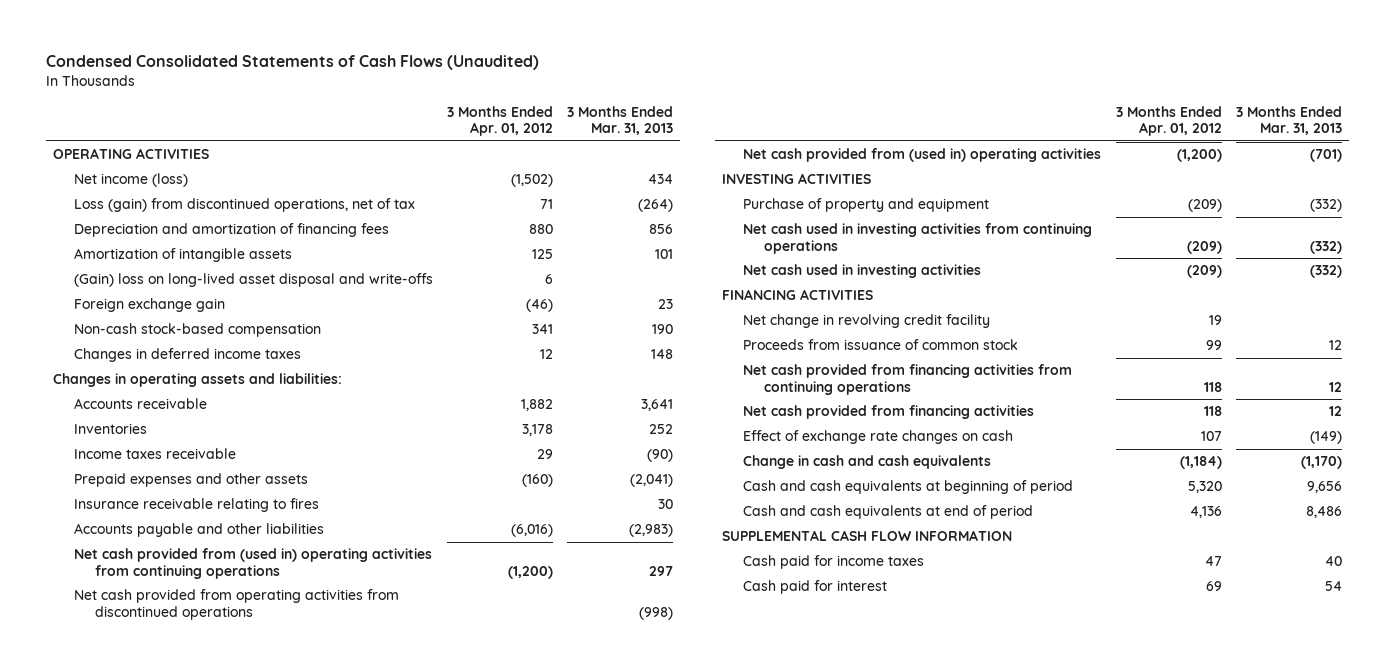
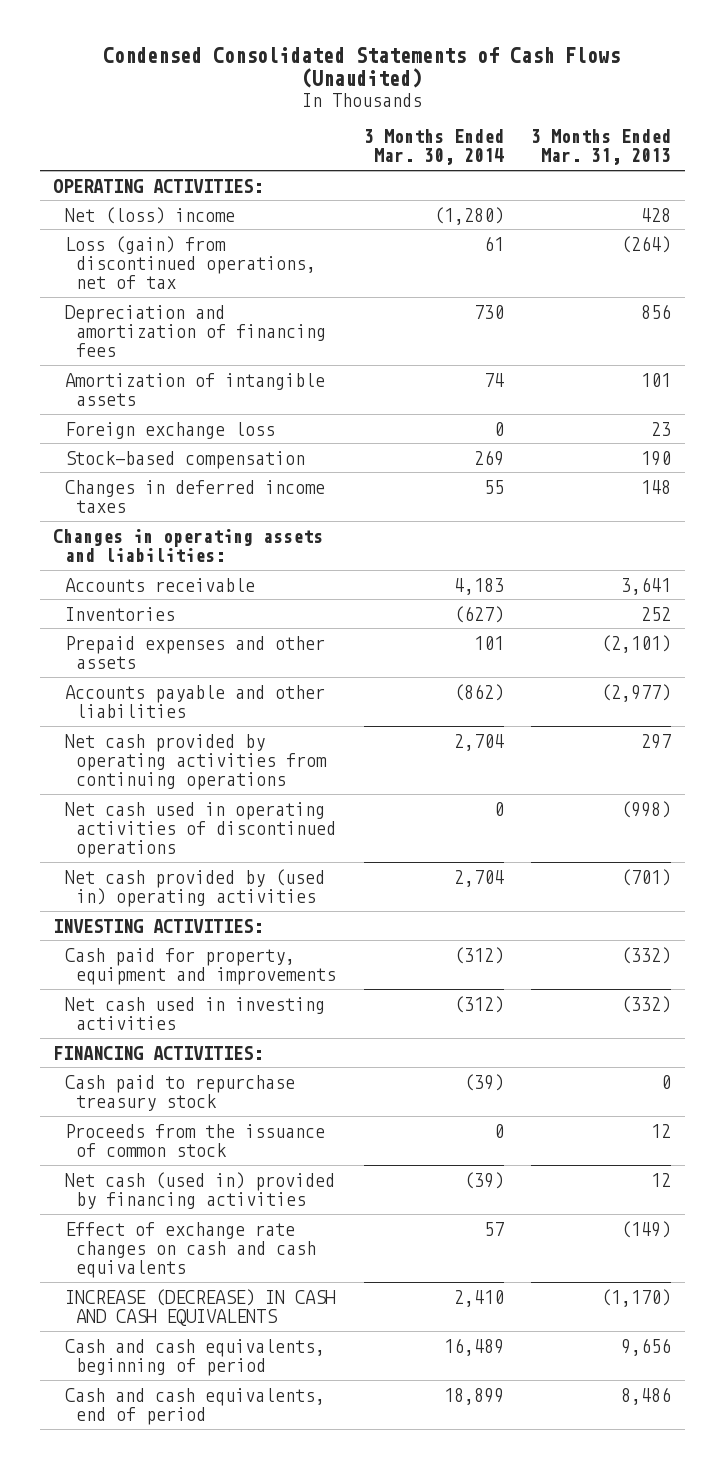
[447,105,554,137] 3 Months Ended Apr. 01, 2012 -> none
none -> [363,129,504,166] 3 Months Ended Mar. 30, 2014
[53,148,210,160] OPERATING ACTIVITIES -> [53,178,264,193] OPERATING ACTIVITIES:
[74,173,189,188] Net income (loss) -> [64,206,235,224] Net (loss) income
[648,174,674,185] 434 -> [641,207,672,222] 428
[74,273,434,288] (Gain) loss on long-lived asset disposal and write-offs -> none
[74,298,226,313] Foreign exchange gain -> [64,421,275,439] Foreign exchange loss
[74,323,322,338] Non-cash stock-based compensation -> [64,450,305,469] Stock-based compensation
[74,448,237,460] Income taxes receivable -> none
[74,498,320,513] Insurance receivable relating to fires -> none
[742,223,1092,254] Net cash used in investing activities from continuing operations -> none
[630,474,674,488] (2,041) -> [601,634,672,653] (2,101)
[629,524,674,538] (2,983) -> [601,683,672,702] (2,977)
[74,548,433,579] Net cash provided from (used in) operating activities from continuing operations -> [64,733,328,790] Net cash provided by operating activities from continuing operations
[74,589,400,620] Net cash provided from operating activities from discontinued operations -> [64,801,337,858] Net cash used in operating activities of discontinued operations
[742,148,1101,163] Net cash provided from (used in) operating activities -> [64,868,325,907] Net cash provided by (used in) operating activities
[721,173,871,185] INVESTING ACTIVITIES -> [53,918,264,933] INVESTING ACTIVITIES:
[742,198,989,213] Purchase of property and equipment -> [64,947,337,985] Cash paid for property, equipment and improvements
[742,314,990,329] Net change in revolving credit facility -> none
[742,364,1072,395] Net cash provided from financing activities from continuing operations -> none
[721,530,1012,542] SUPPLEMENTAL CASH FLOW INFORMATION -> none
[742,555,924,570] Cash paid for income taxes -> none
[742,580,887,595] Cash paid for interest -> none
[721,289,873,301] FINANCING ACTIVITIES -> [53,1045,264,1060] FINANCING ACTIVITIES:
none -> [64,1074,295,1111] Cash paid to repurchase treasury stock
[742,339,1018,351] Proceeds from issuance of common stock -> [64,1123,325,1157] Proceeds from the issuance of common stock
[742,405,1034,420] Net cash provided from financing activities -> [64,1171,335,1209] Net cash (used in) provided by financing activities
[742,430,1013,445] Effect of exchange rate changes on cash -> [64,1221,317,1278] Effect of exchange rate changes on cash and cash equivalents
[742,455,991,470] Change in cash and cash equivalents -> [64,1288,336,1326] INCREASE (DECREASE) IN CASH AND CASH EQUIVALENTS
[742,480,1073,495] Cash and cash equivalents at beginning of period -> [64,1338,325,1376] Cash and cash equivalents, beginning of period
[742,505,1033,520] Cash and cash equivalents at end of period -> [64,1387,325,1425] Cash and cash equivalents, end of period

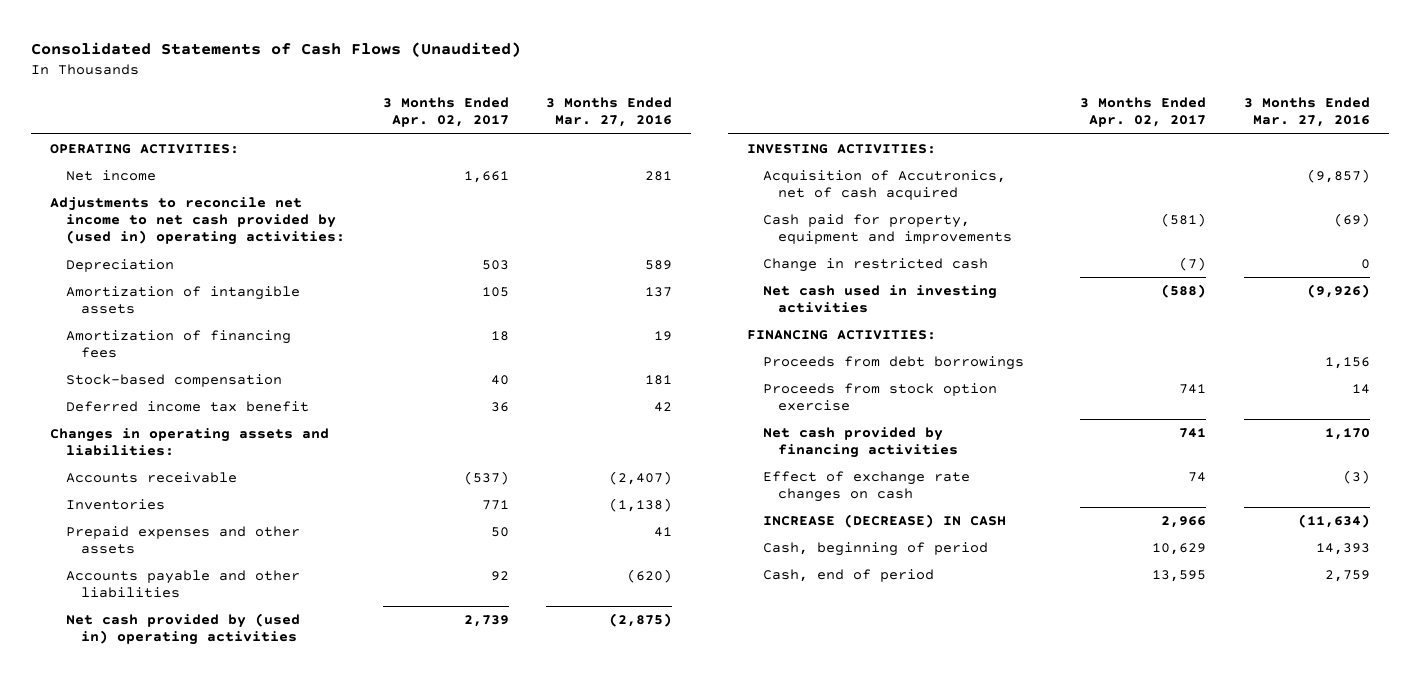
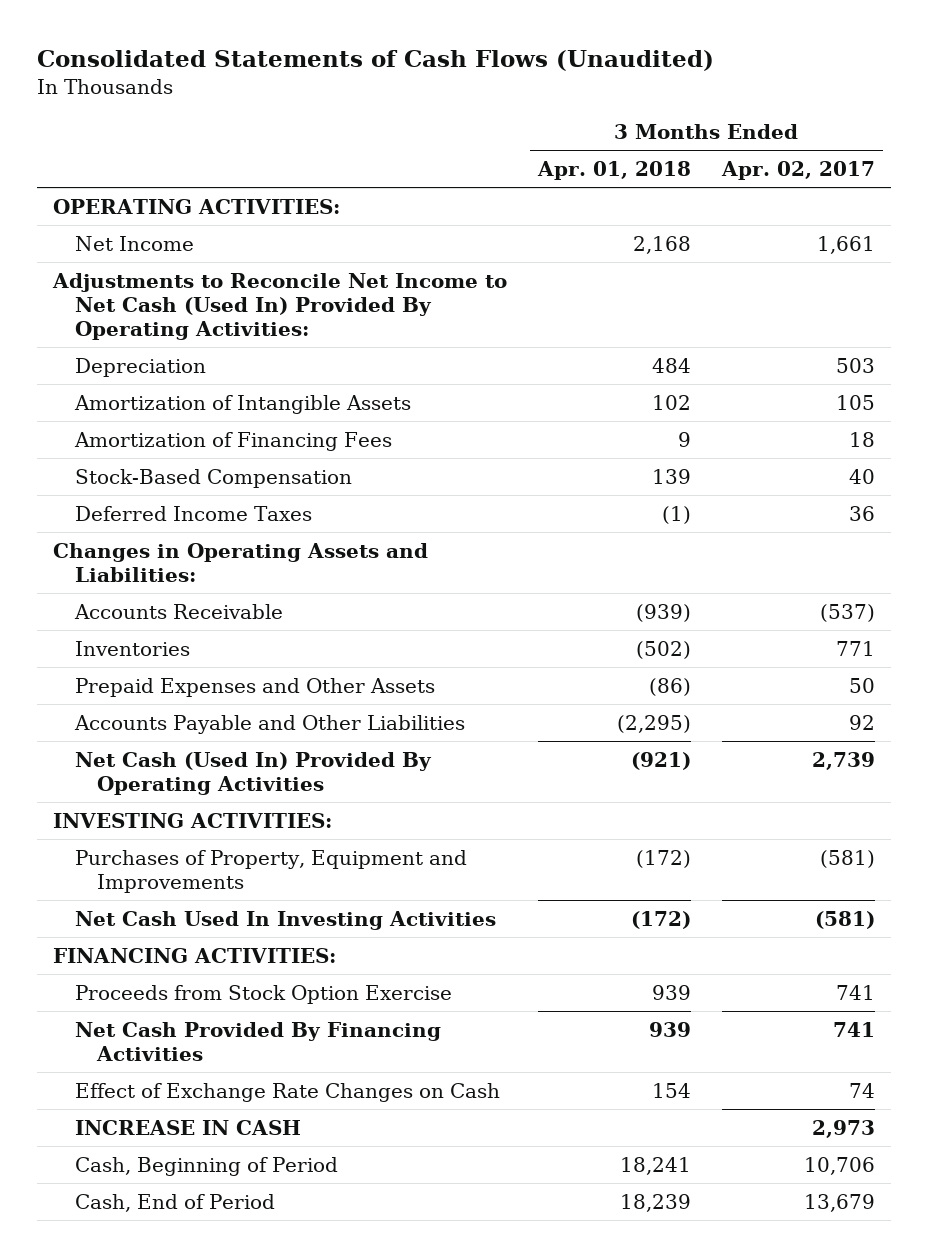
[546,97,673,128] 3 Months Ended Mar. 27, 2016 -> none
none -> [536,160,691,180] Apr. 01, 2018
[65,169,156,181] Net income -> [74,235,194,251] Net Income
[50,196,345,246] Adjustments to reconcile net income to net cash provided by (used in) operating activities: -> [51,272,507,340] Adjustments to Reconcile Net Income to Net Cash (Used In) Provided By Operating Activities:
[65,285,300,315] Amortization of intangible assets -> [73,394,411,414] Amortization of Intangible Assets
[65,329,291,359] Amortization of financing fees -> [73,431,392,451] Amortization of Financing Fees
[65,373,282,387] Stock-based compensation -> [74,468,352,488] Stock-Based Compensation
[65,400,309,412] Deferred income tax benefit -> [74,505,312,521] Deferred Income Taxes
[50,427,330,457] Changes in operating assets and liabilities: -> [52,542,428,582] Changes in Operating Assets and Liabilities:
[65,471,237,483] Accounts receivable -> [73,603,283,619] Accounts Receivable
[65,525,300,555] Prepaid expenses and other assets -> [74,677,435,697] Prepaid Expenses and Other Assets
[65,569,300,599] Accounts payable and other liabilities -> [73,714,465,734] Accounts Payable and Other Liabilities
[65,612,300,646] Net cash provided by (used in) operating activities -> [74,751,432,795] Net Cash (Used In) Provided By Operating Activities
[762,169,1006,201] Acquisition of Accutronics, net of cash acquired -> none
[762,257,988,272] Change in restricted cash -> none
[762,213,1013,245] Cash paid for property, equipment and improvements -> [74,849,467,893] Purchases of Property, Equipment and Improvements
[762,284,997,314] Net cash used in investing activities -> [74,910,496,930] Net Cash Used In Investing Activities
[1160,283,1206,298] (588) -> [814,910,875,929] (581)
[762,355,1024,370] Proceeds from debt borrowings -> none
[762,382,997,412] Proceeds from stock option exercise -> [74,984,452,1004] Proceeds from Stock Option Exercise
[762,426,959,459] Net cash provided by financing activities -> [74,1021,441,1061] Net Cash Provided By Financing Activities
[762,470,970,503] Effect of exchange rate changes on cash -> [74,1082,500,1102] Effect of Exchange Rate Changes on Cash
[762,513,1006,528] INCREASE (DECREASE) IN CASH -> [74,1119,301,1135] INCREASE IN CASH
[1160,515,1206,528] 2,966 -> [811,1119,875,1138] 2,973
[762,541,988,556] Cash, beginning of period -> [74,1156,338,1176] Cash, Beginning of Period
[1151,542,1206,555] 10,629 -> [803,1156,875,1175] 10,706
[762,568,934,582] Cash, end of period -> [74,1193,275,1212] Cash, End of Period
[1151,569,1206,582] 13,595 -> [803,1193,875,1212] 13,679

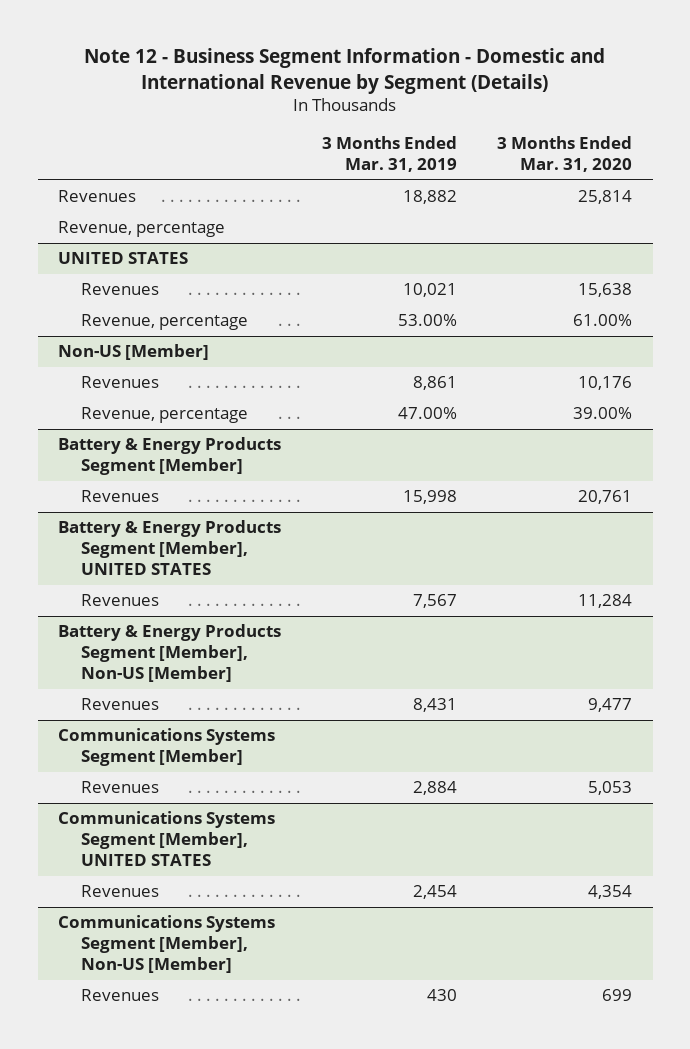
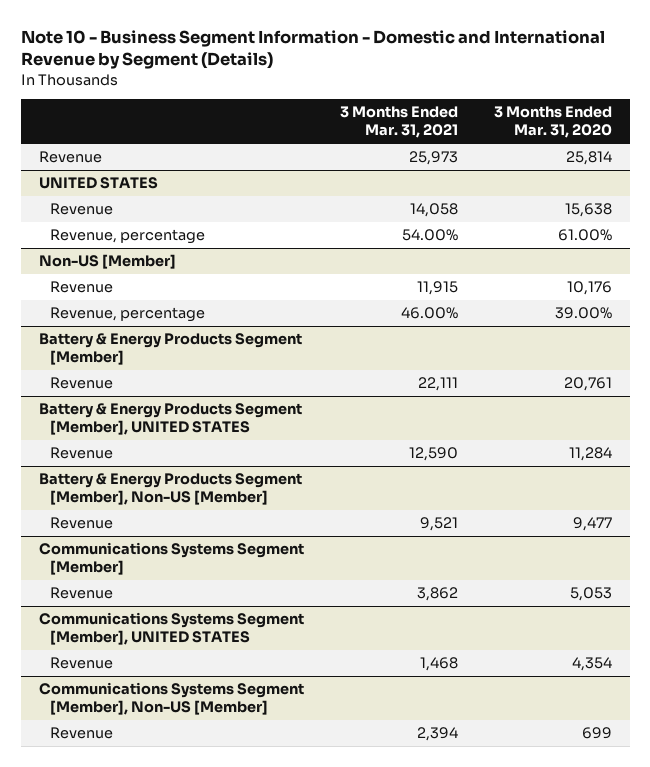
[84,48,606,95] Note 12 - Business Segment Information - Domestic and International Revenue by Segment (Details) -> [20,30,605,70] Note 10 - Business Segment Information - Domestic and International Revenue by Segment (Details)
[321,136,457,173] 3 Months Ended Mar. 31, 2019 -> none
none -> [339,106,458,139] 3 Months Ended Mar. 31, 2021
[58,221,226,238] Revenue, percentage -> none
[58,190,137,203] Revenues -> [38,151,102,164] Revenue
[81,283,160,296] Revenues -> [50,203,114,216] Revenue
[81,376,160,389] Revenues -> [50,281,114,294] Revenue
[81,490,160,503] Revenues -> [50,377,114,390] Revenue
[81,594,160,607] Revenues -> [50,447,114,460] Revenue
[81,698,160,711] Revenues -> [50,517,114,530] Revenue
[81,781,160,794] Revenues -> [50,587,114,600] Revenue
[81,885,160,898] Revenues -> [50,657,114,670] Revenue
[81,989,160,1002] Revenues -> [50,727,114,740] Revenue

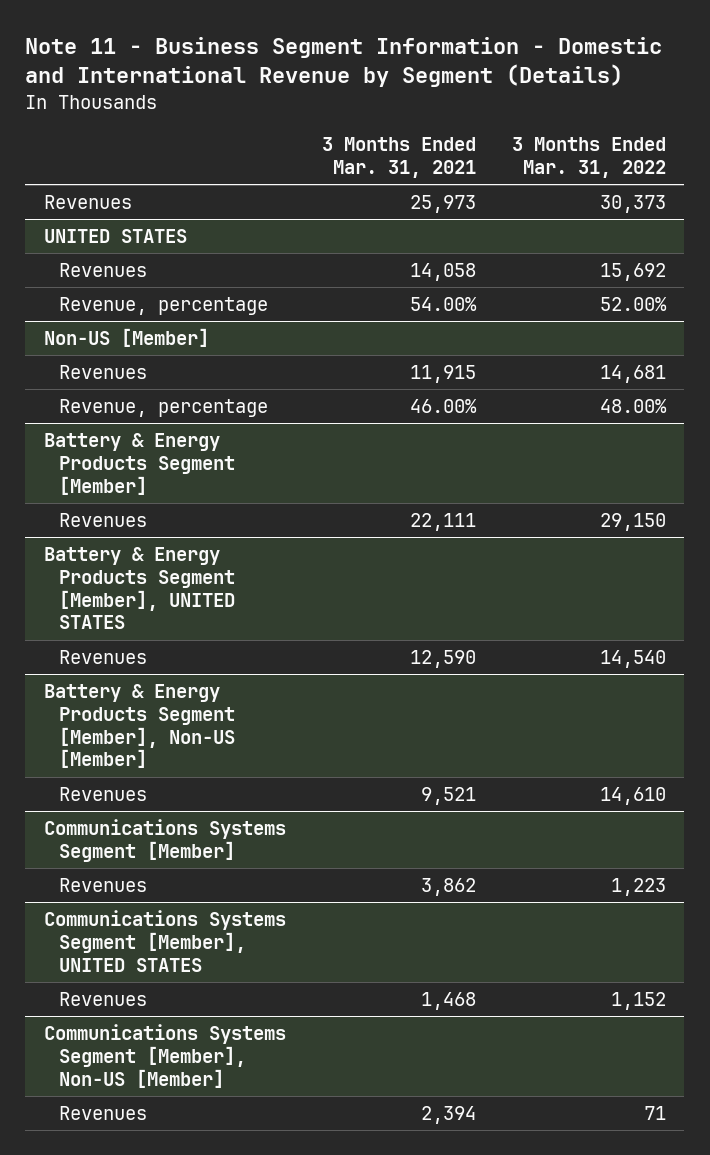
[20,30,605,70] Note 10 - Business Segment Information - Domestic and International Revenue by Segment (Details) -> [25,37,663,88] Note 11 - Business Segment Information - Domestic and International Revenue by Segment (Details)
[493,106,612,139] 3 Months Ended Mar. 31, 2020 -> none
none -> [512,137,667,179] 3 Months Ended Mar. 31, 2022
[38,151,102,164] Revenue -> [43,194,132,209] Revenues
[50,203,114,216] Revenue -> [59,262,148,277] Revenues
[50,281,114,294] Revenue -> [59,364,148,379] Revenues
[50,377,114,390] Revenue -> [59,512,148,527] Revenues
[50,447,114,460] Revenue -> [59,649,148,664] Revenues
[50,517,114,530] Revenue -> [59,786,148,801] Revenues
[50,587,114,600] Revenue -> [59,877,148,892] Revenues
[50,657,114,670] Revenue -> [59,991,148,1006] Revenues
[50,727,114,740] Revenue -> [59,1105,148,1120] Revenues

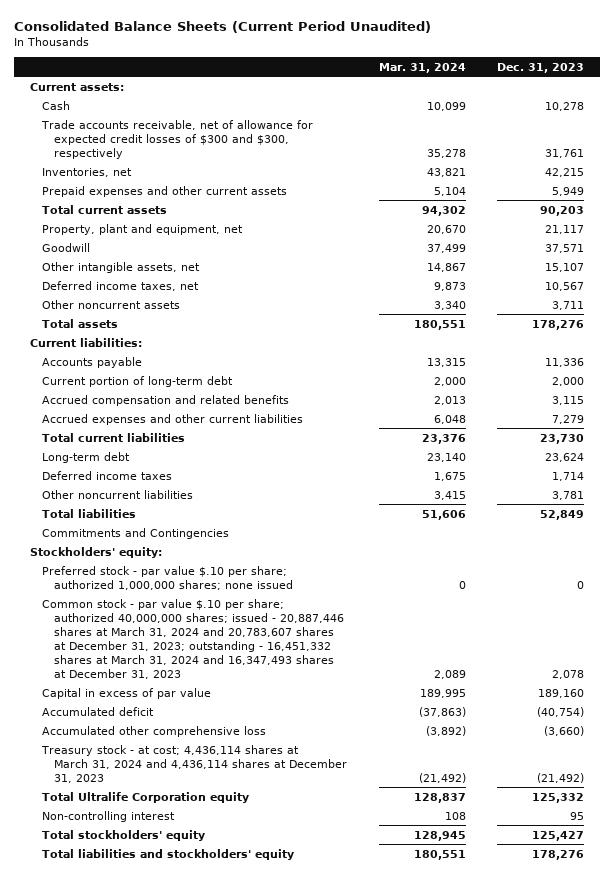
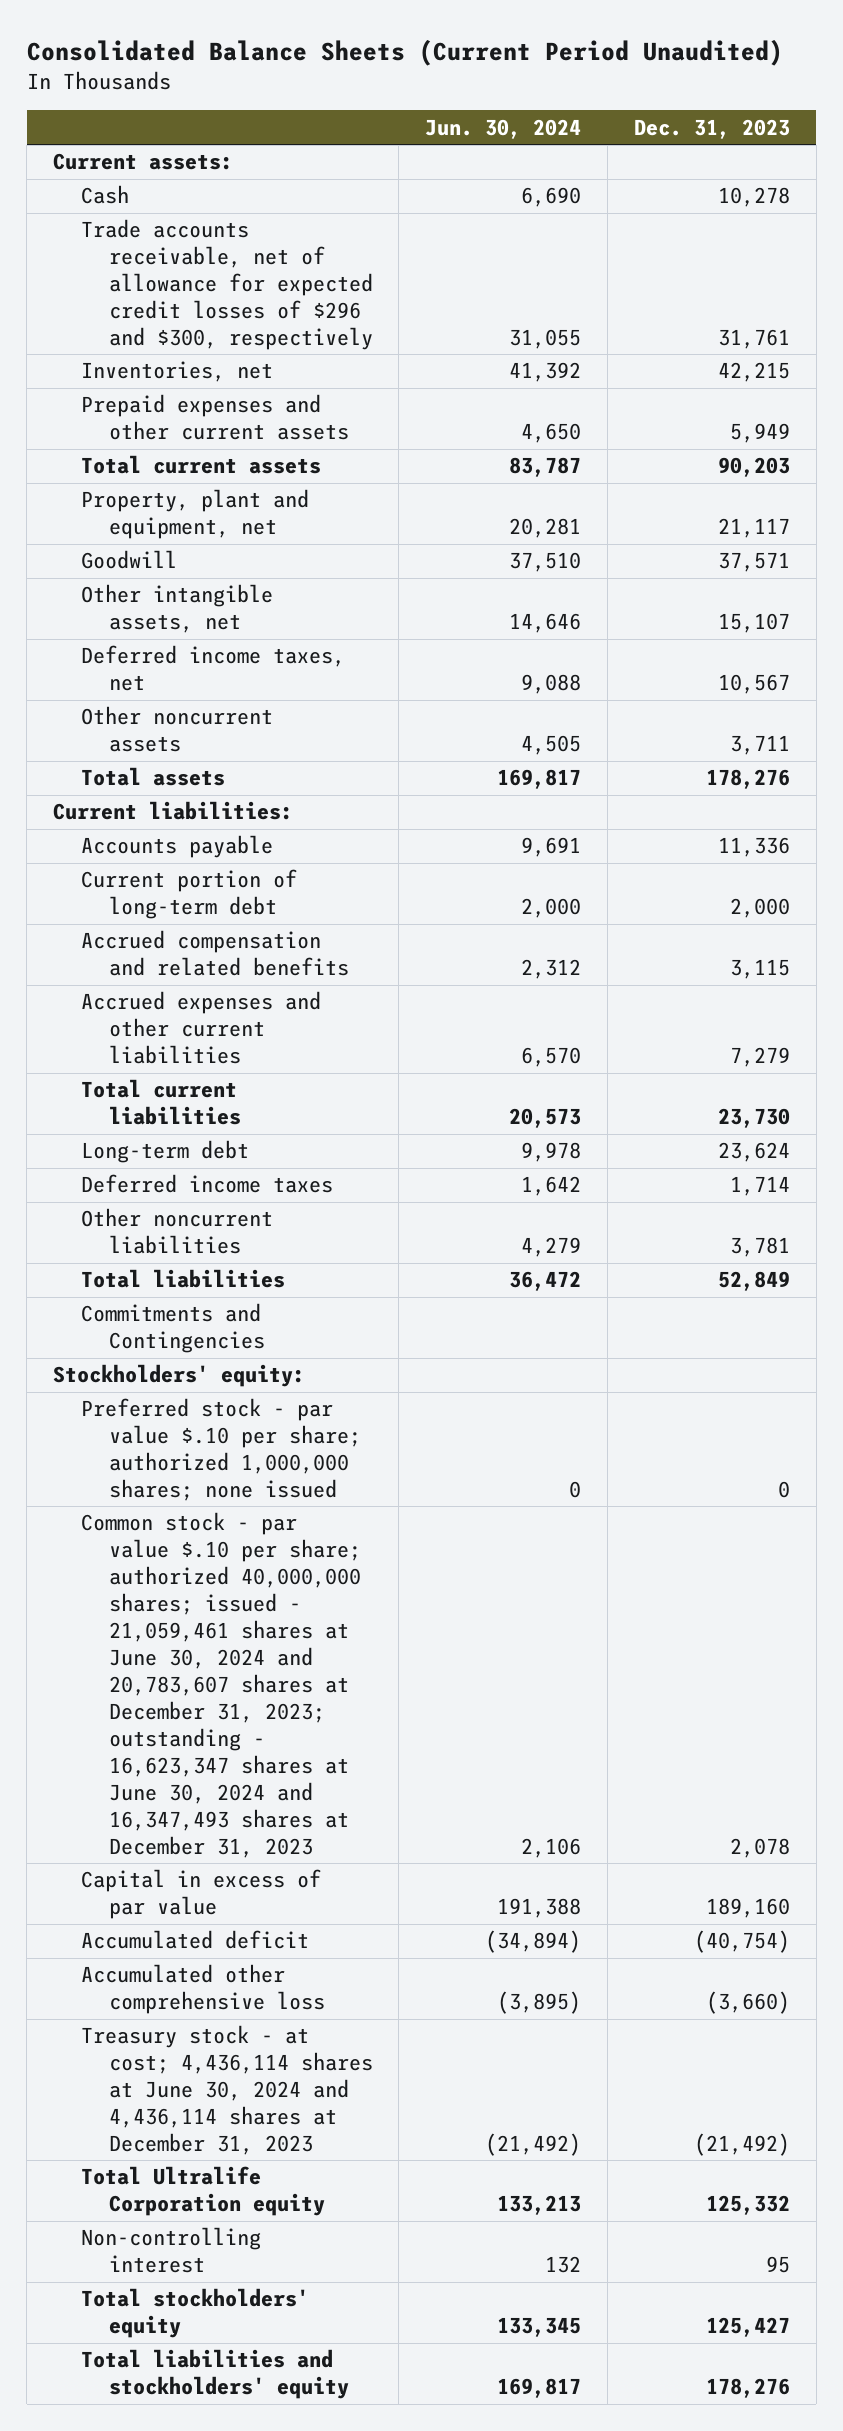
[378,62,466,73] Mar. 31, 2024 -> none
none -> [425,118,582,139] Jun. 30, 2024
[41,119,314,159] Trade accounts receivable, net of allowance for expected credit losses of $300 and $300, respectively -> [80,219,373,351] Trade accounts receivable, net of allowance for expected credit losses of $296 and $300, respectively
[42,598,345,679] Common stock - par value $.10 per share; authorized 40,000,000 shares; issued - 20,887,446 shares at March 31, 2024 and 20,783,607 shares at December 31, 2023; outstanding - 16,451,332 shares at March 31, 2024 and 16,347,493 shares at December 31, 2023 -> [80,1512,361,1858] Common stock - par value $.10 per share; authorized 40,000,000 shares; issued - 21,059,461 shares at June 30, 2024 and 20,783,607 shares at December 31, 2023; outstanding - 16,623,347 shares at June 30, 2024 and 16,347,493 shares at December 31, 2023
[41,744,348,783] Treasury stock - at cost; 4,436,114 shares at March 31, 2024 and 4,436,114 shares at December 31, 2023 -> [80,2025,373,2156] Treasury stock - at cost; 4,436,114 shares at June 30, 2024 and 4,436,114 shares at December 31, 2023

